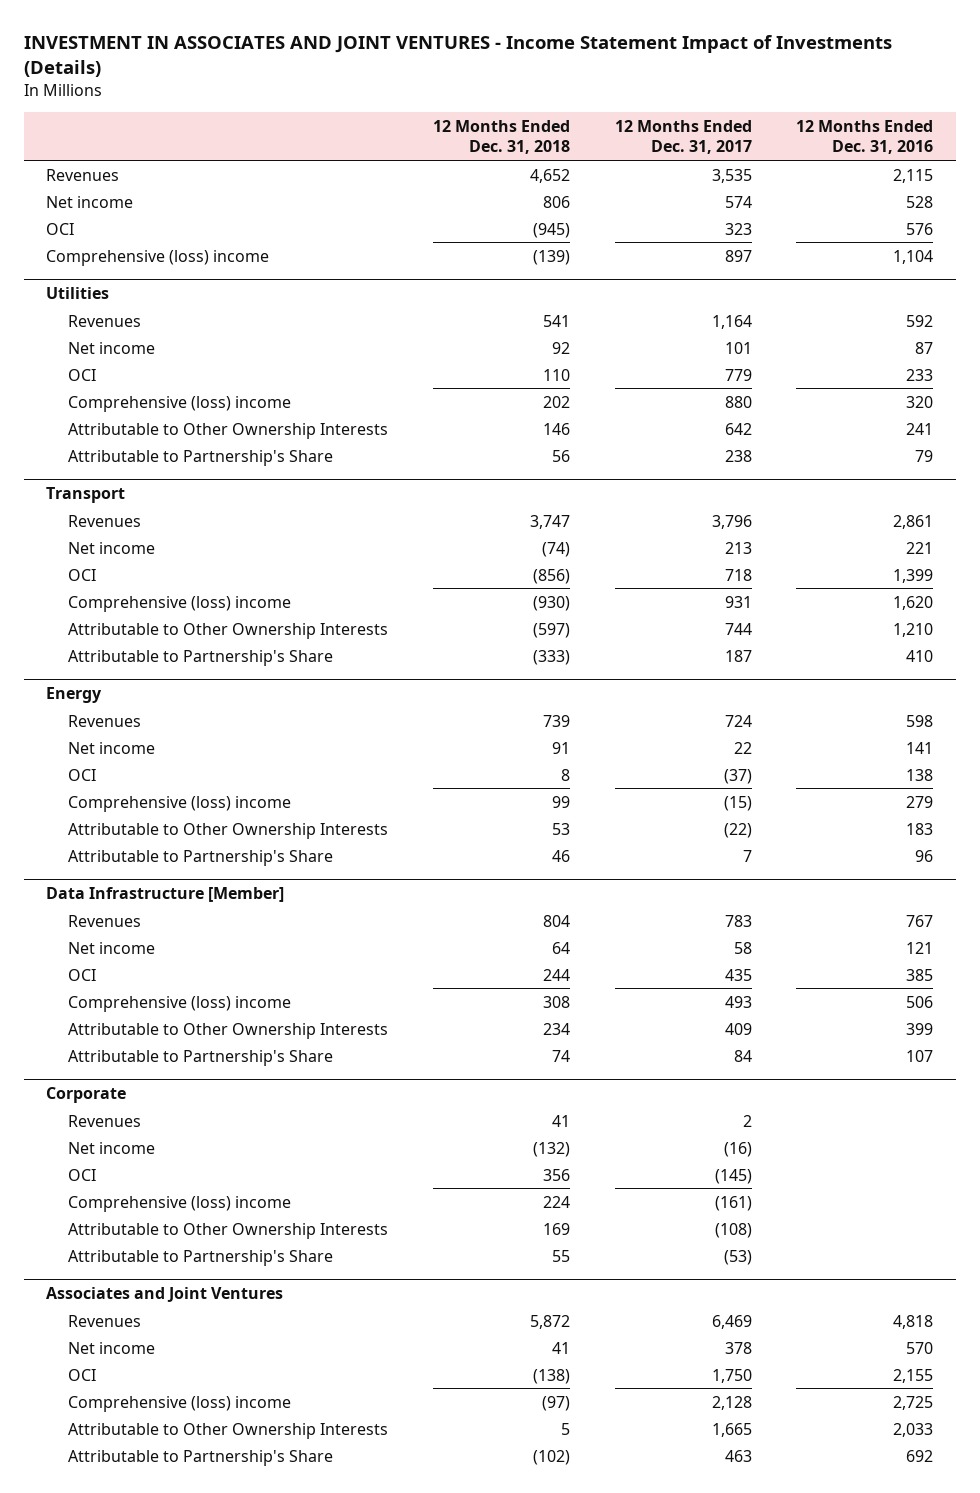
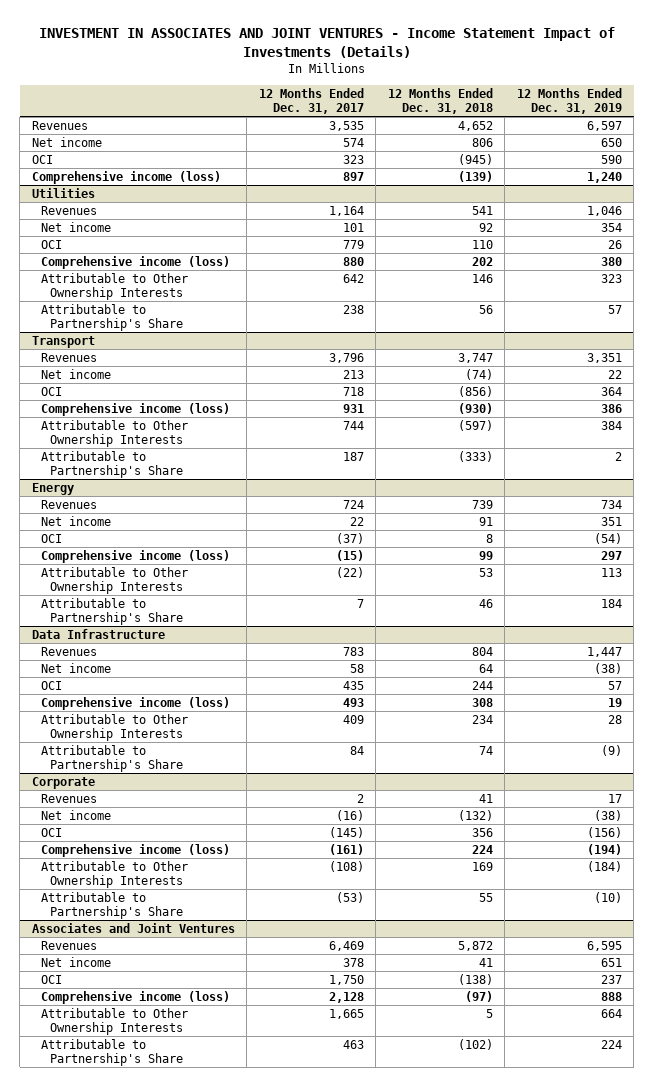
[796,119,934,155] 12 Months Ended Dec. 31, 2016 -> none
none -> [516,87,622,114] 12 Months Ended Dec. 31, 2019
[46,249,270,266] Comprehensive (loss) income -> [31,170,221,184] Comprehensive income (loss)
[68,395,292,412] Comprehensive (loss) income -> [40,255,230,269] Comprehensive income (loss)
[68,595,292,612] Comprehensive (loss) income -> [40,402,230,416] Comprehensive income (loss)
[68,795,292,812] Comprehensive (loss) income -> [40,549,230,563] Comprehensive income (loss)
[46,886,285,902] Data Infrastructure [Member] -> [31,628,165,639] Data Infrastructure
[68,995,292,1012] Comprehensive (loss) income -> [40,696,230,710] Comprehensive income (loss)
[68,1195,292,1212] Comprehensive (loss) income -> [40,843,230,857] Comprehensive income (loss)
[68,1395,292,1412] Comprehensive (loss) income -> [40,990,230,1004] Comprehensive income (loss)

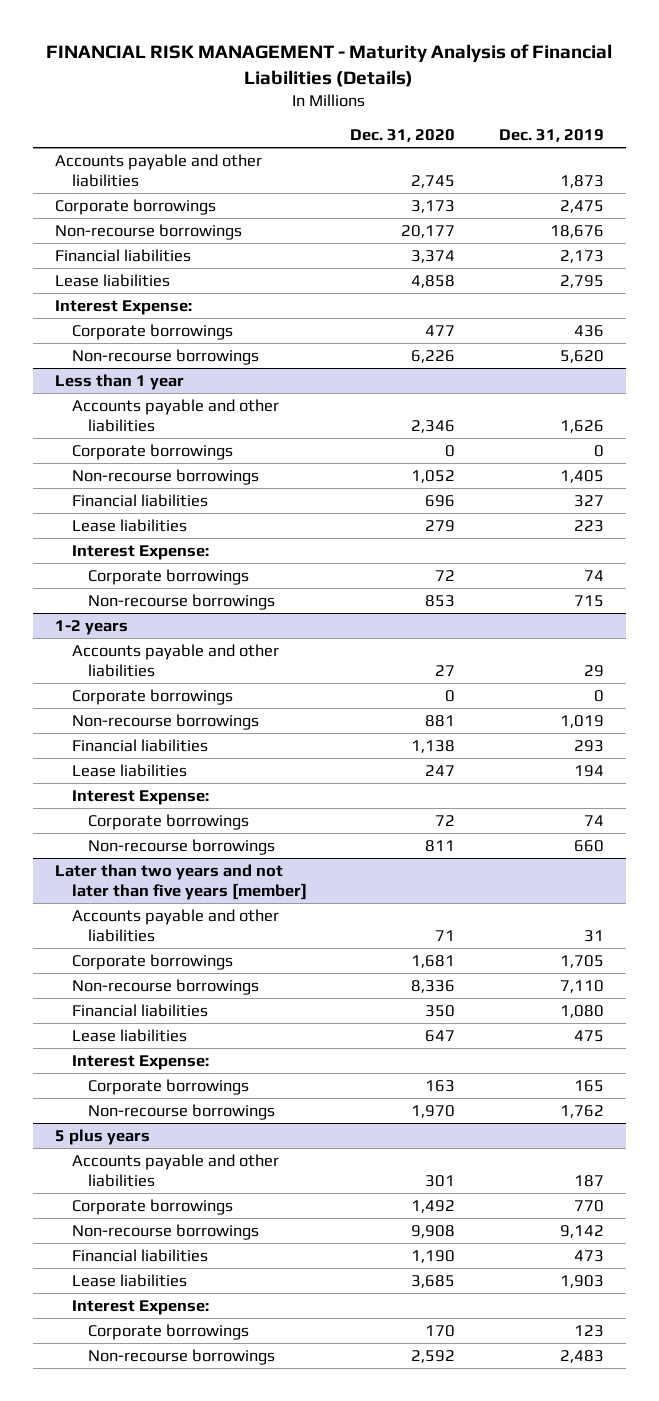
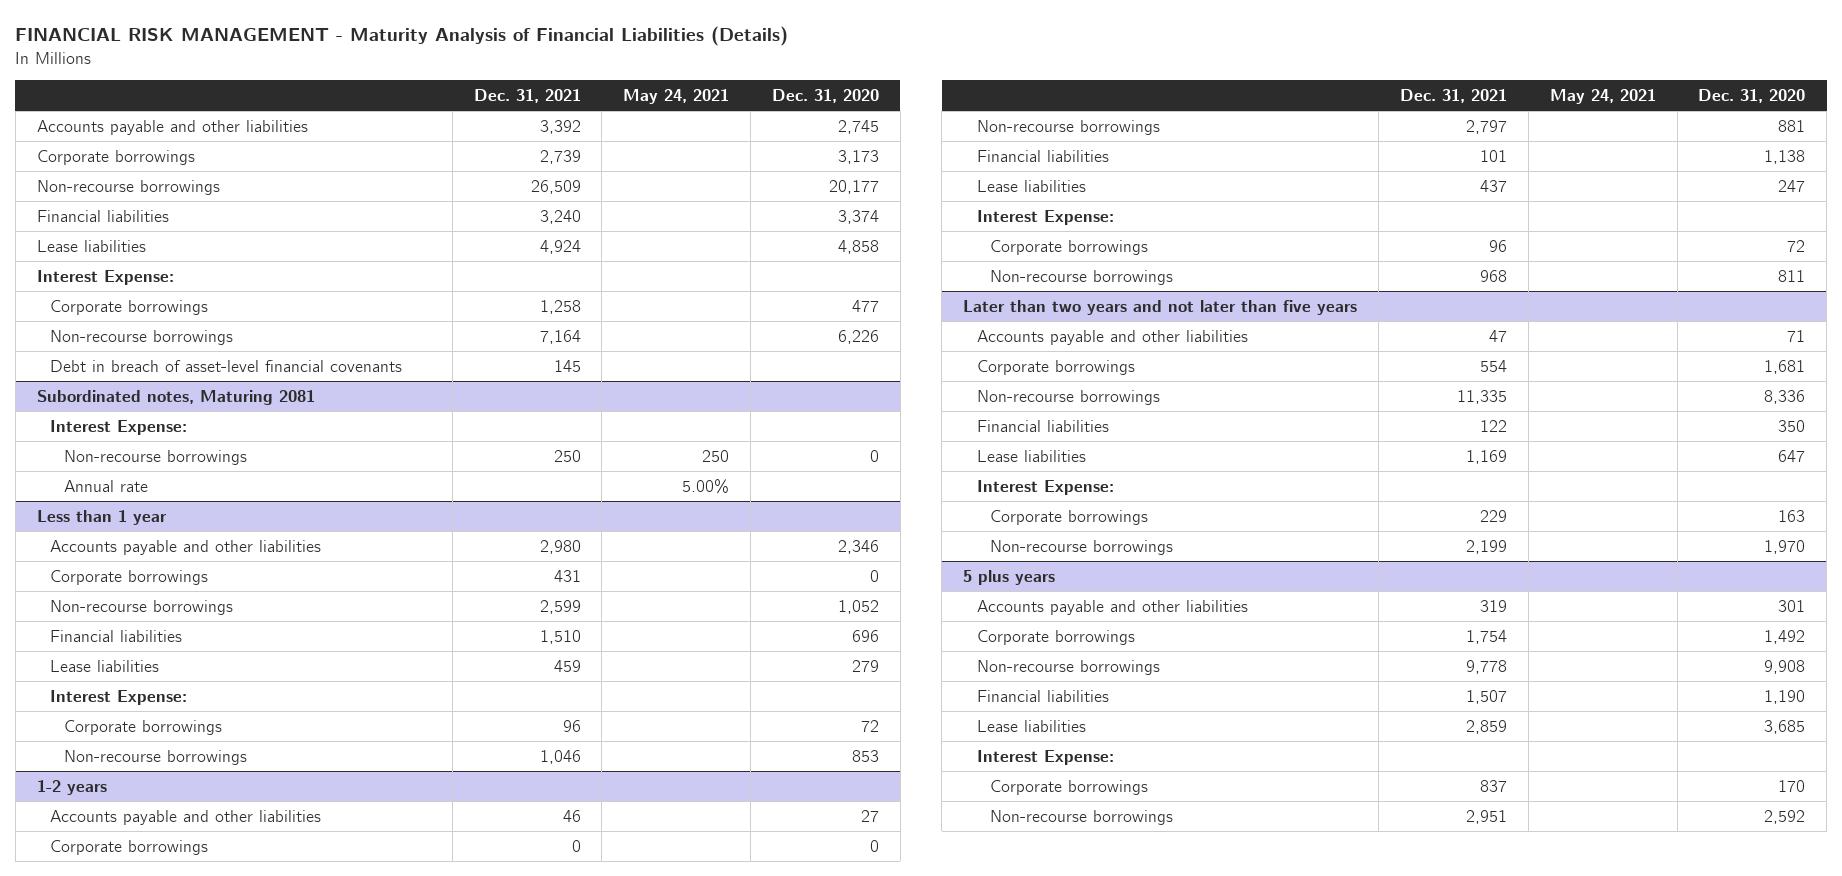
[499,129,605,143] Dec. 31, 2019 -> none
none -> [473,88,581,103] Dec. 31, 2021
none -> [623,88,730,104] May 24, 2021
none -> [50,359,403,372] Debt in breach of asset-level financial covenants
none -> [36,389,315,405] Subordinated notes, Maturing 2081
none -> [50,419,188,435] Interest Expense:
none -> [63,449,247,465] Non-recourse borrowings
none -> [63,479,148,492] Annual rate
[54,863,307,900] Later than two years and not later than five years [member] -> [963,299,1358,315] Later than two years and not later than five years

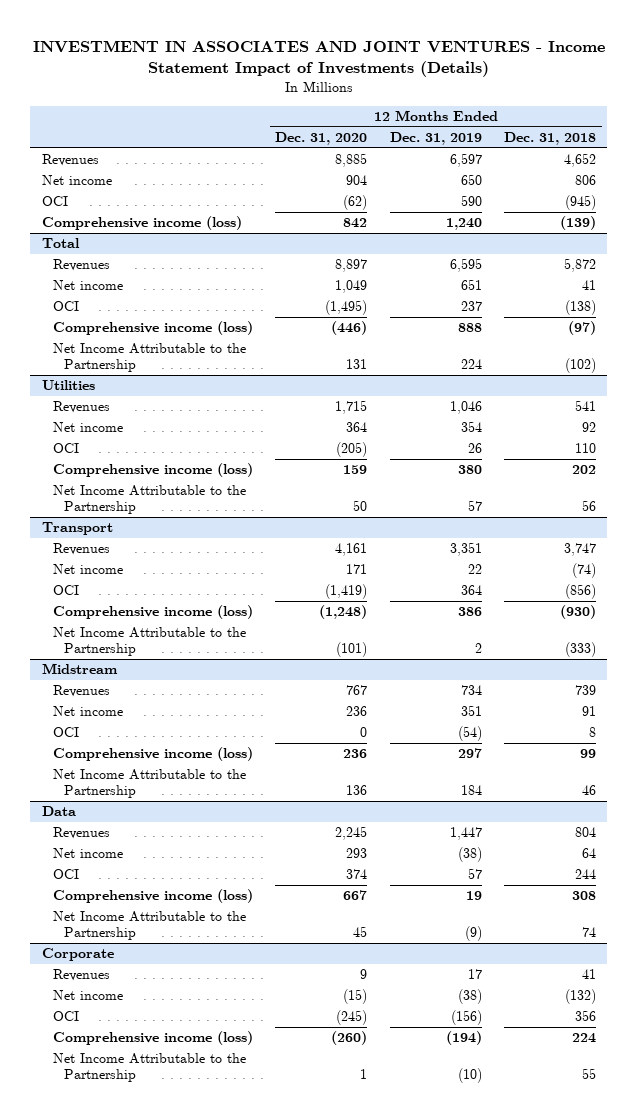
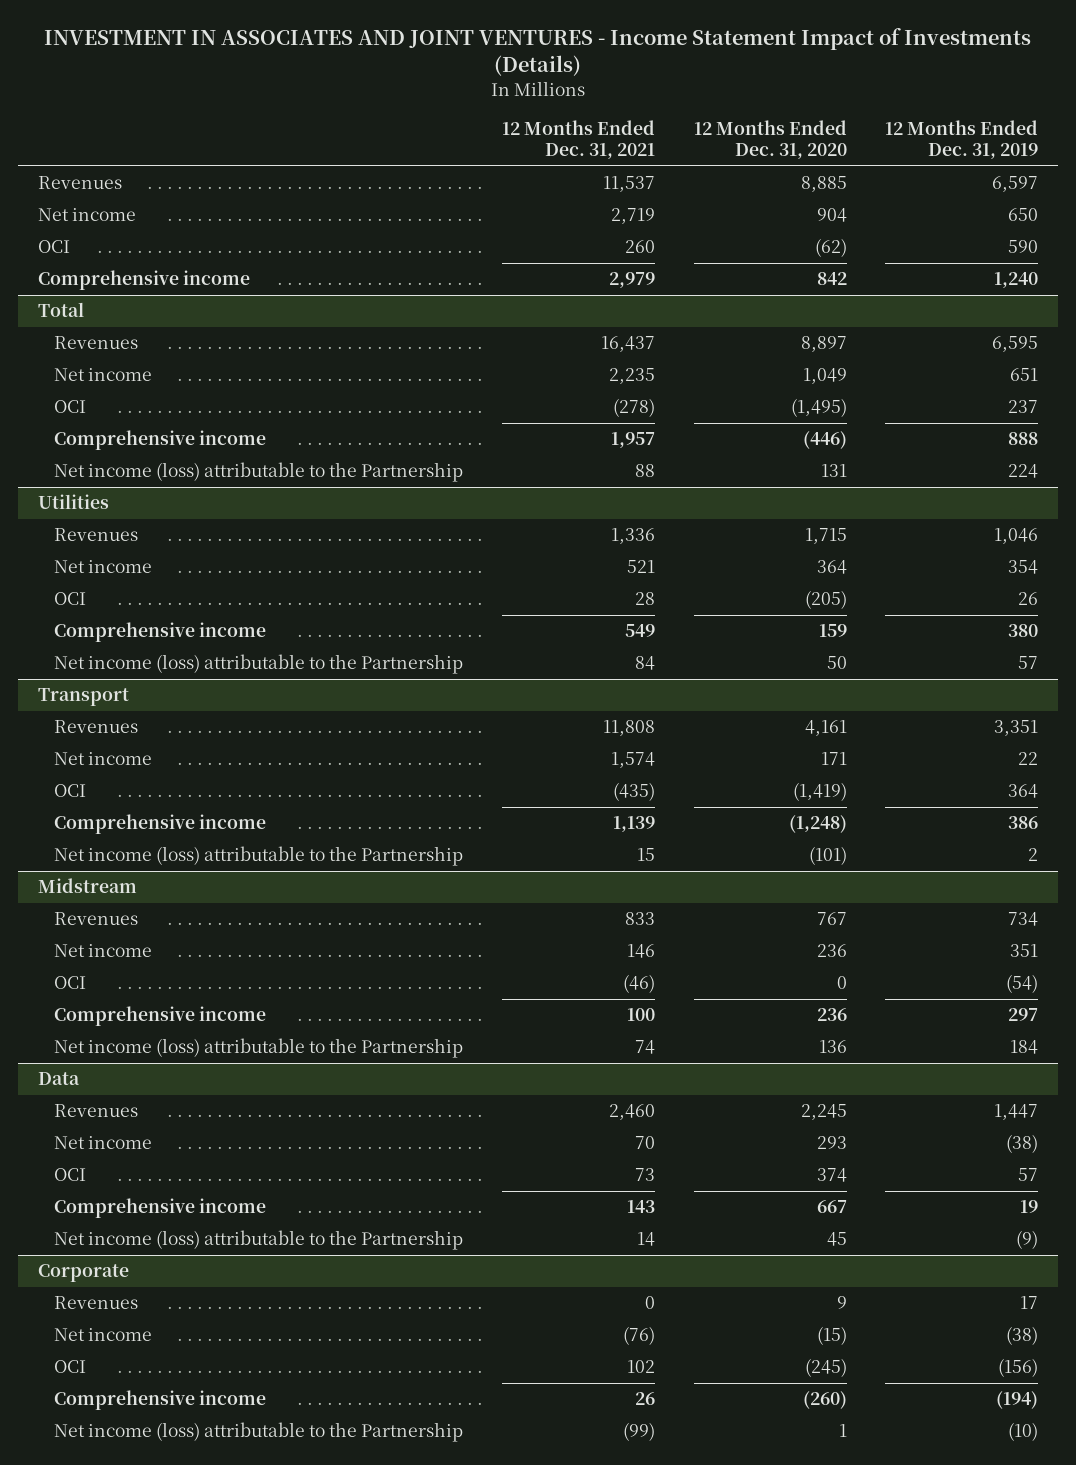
[503,132,596,146] Dec. 31, 2018 -> none
none -> [501,119,655,160] 12 Months Ended Dec. 31, 2021
[41,216,242,231] Comprehensive income (loss) -> [37,270,250,291] Comprehensive income
[52,321,253,336] Comprehensive income (loss) -> [54,430,267,451] Comprehensive income
[52,343,246,373] Net Income Attributable to the Partnership -> [54,462,464,483] Net income (loss) attributable to the Partnership
[52,463,253,478] Comprehensive income (loss) -> [54,622,267,643] Comprehensive income
[52,485,246,515] Net Income Attributable to the Partnership -> [54,654,464,675] Net income (loss) attributable to the Partnership
[52,605,253,620] Comprehensive income (loss) -> [54,814,267,835] Comprehensive income
[52,627,246,657] Net Income Attributable to the Partnership -> [54,846,464,867] Net income (loss) attributable to the Partnership
[52,747,253,762] Comprehensive income (loss) -> [54,1006,267,1027] Comprehensive income
[52,769,246,799] Net Income Attributable to the Partnership -> [54,1038,464,1059] Net income (loss) attributable to the Partnership
[52,889,253,904] Comprehensive income (loss) -> [54,1198,267,1219] Comprehensive income
[52,911,246,941] Net Income Attributable to the Partnership -> [54,1230,464,1251] Net income (loss) attributable to the Partnership
[52,1031,253,1046] Comprehensive income (loss) -> [54,1390,267,1411] Comprehensive income
[52,1053,246,1083] Net Income Attributable to the Partnership -> [54,1422,464,1443] Net income (loss) attributable to the Partnership

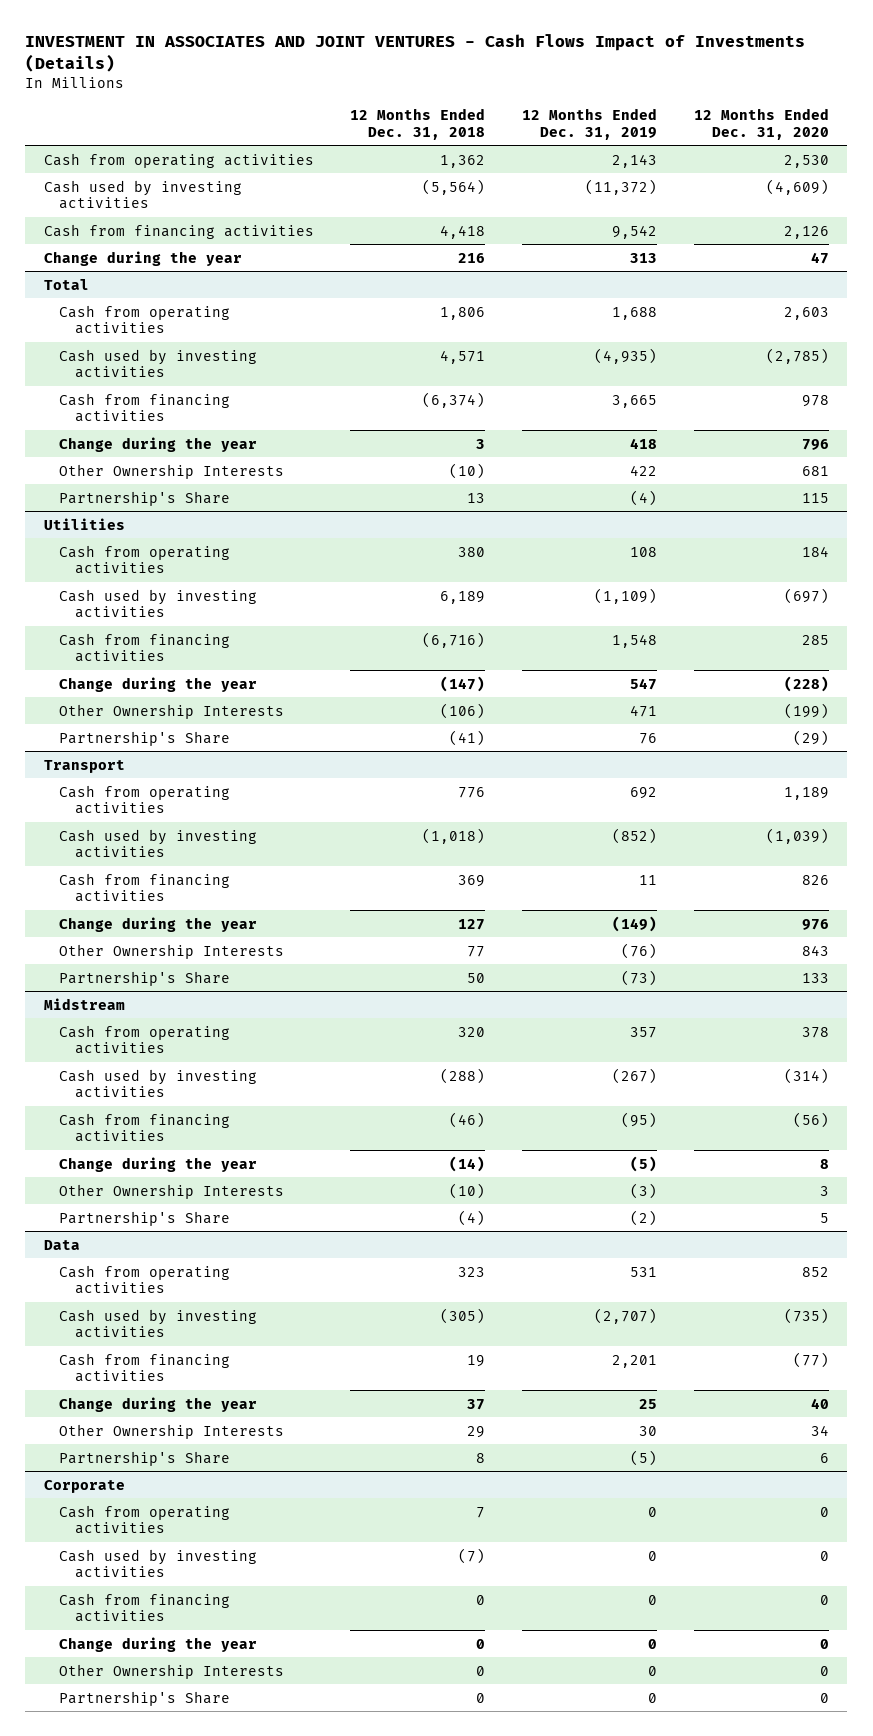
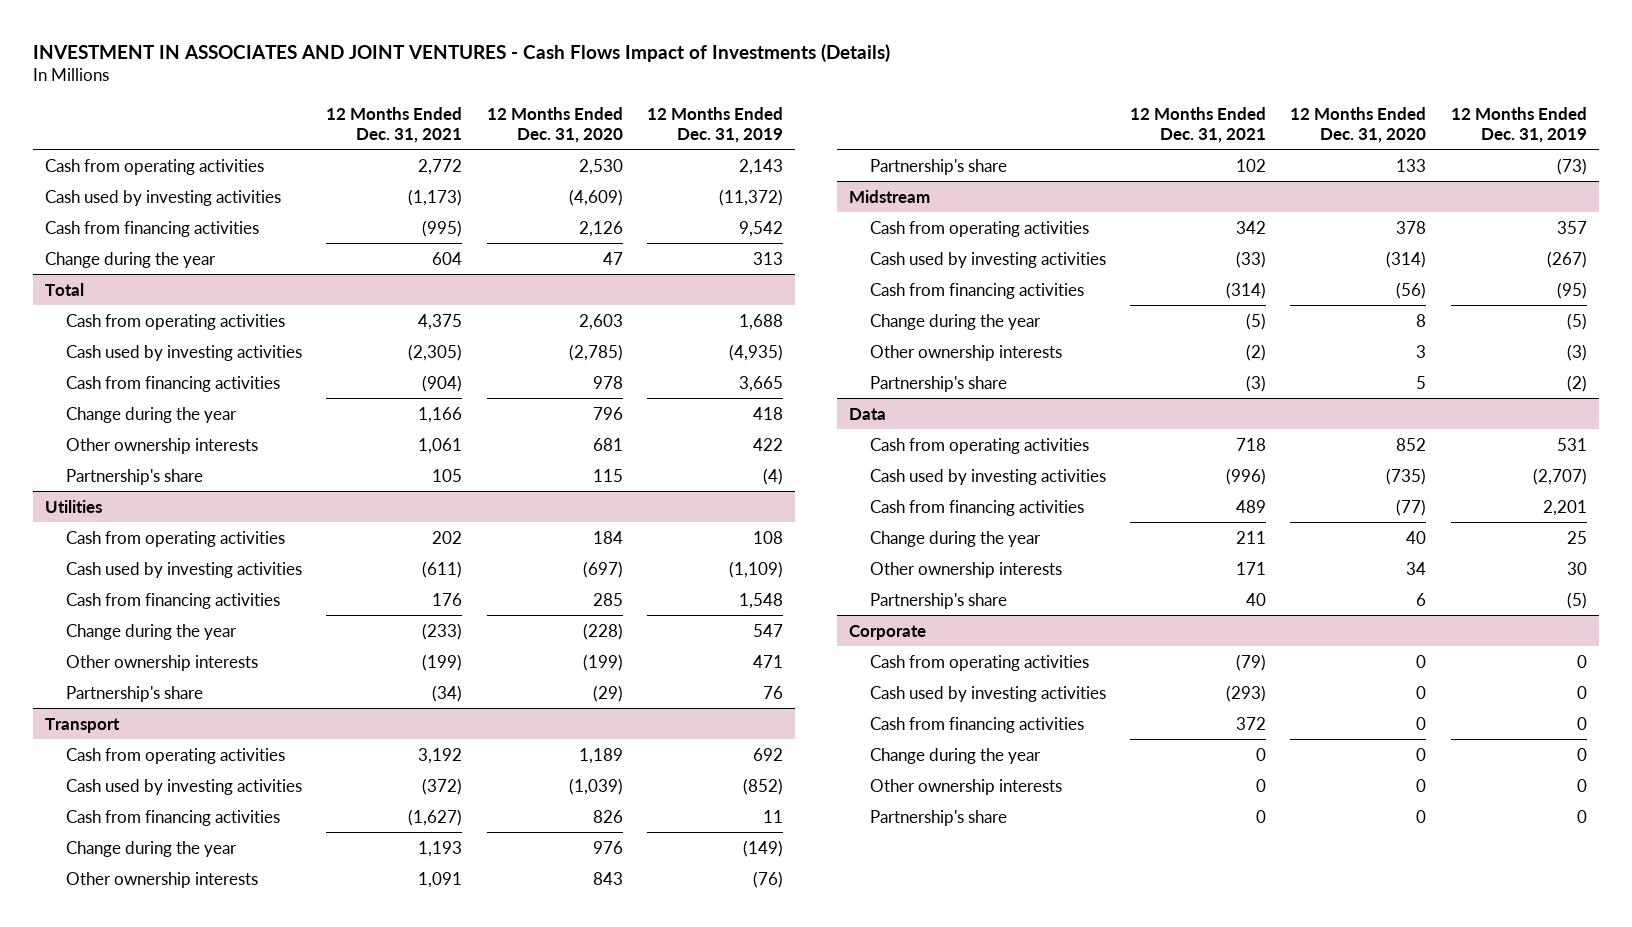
[350,108,486,140] 12 Months Ended Dec. 31, 2018 -> none
none -> [326,106,463,143] 12 Months Ended Dec. 31, 2021
[59,463,285,479] Other Ownership Interests -> [65,437,258,454] Other ownership interests
[59,490,231,506] Partnership's Share -> [65,468,203,485] Partnership's share
[59,703,285,719] Other Ownership Interests -> [65,654,258,671] Other ownership interests
[59,730,231,746] Partnership's Share -> [65,685,203,702] Partnership's share
[59,943,285,959] Other Ownership Interests -> [65,871,258,888] Other ownership interests
[59,970,231,986] Partnership's Share -> [869,158,1007,175] Partnership's share
[59,1183,285,1199] Other Ownership Interests -> [869,344,1062,361] Other ownership interests
[59,1210,231,1226] Partnership's Share -> [869,375,1007,392] Partnership's share
[59,1423,285,1439] Other Ownership Interests -> [869,561,1062,578] Other ownership interests
[59,1450,231,1466] Partnership's Share -> [869,592,1007,609] Partnership's share
[59,1663,285,1679] Other Ownership Interests -> [869,778,1062,795] Other ownership interests
[59,1690,231,1706] Partnership's Share -> [869,809,1007,826] Partnership's share

